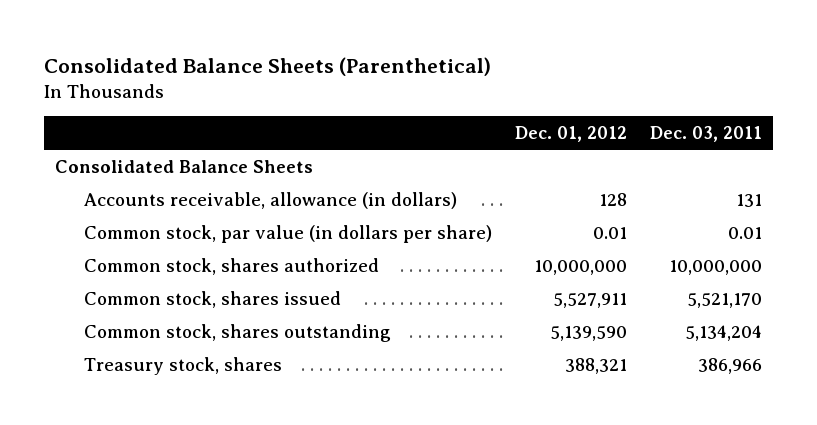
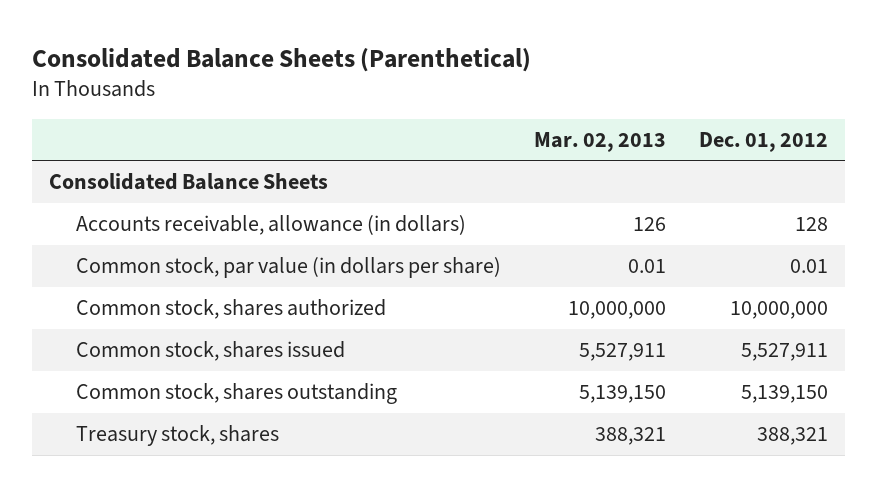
[649,125,762,142] Dec. 03, 2011 -> none
none -> [534,131,667,152] Mar. 02, 2013
[549,325,627,341] 5,139,590 -> [741,385,829,404] 5,139,150

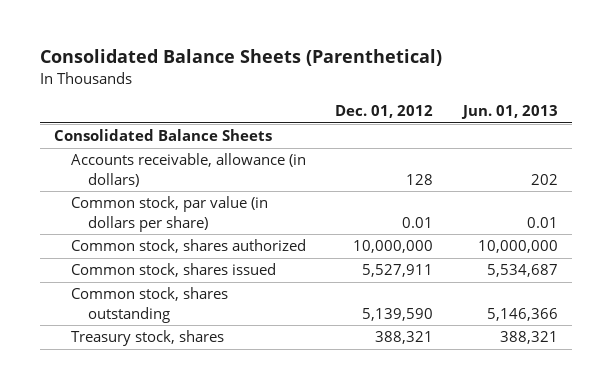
[534,131,667,152] Mar. 02, 2013 -> none
none -> [460,105,558,120] Jun. 01, 2013
[741,385,829,404] 5,139,150 -> [362,307,434,321] 5,139,590

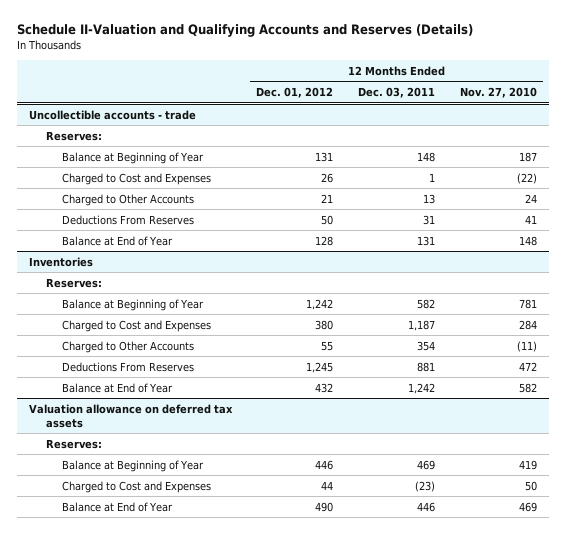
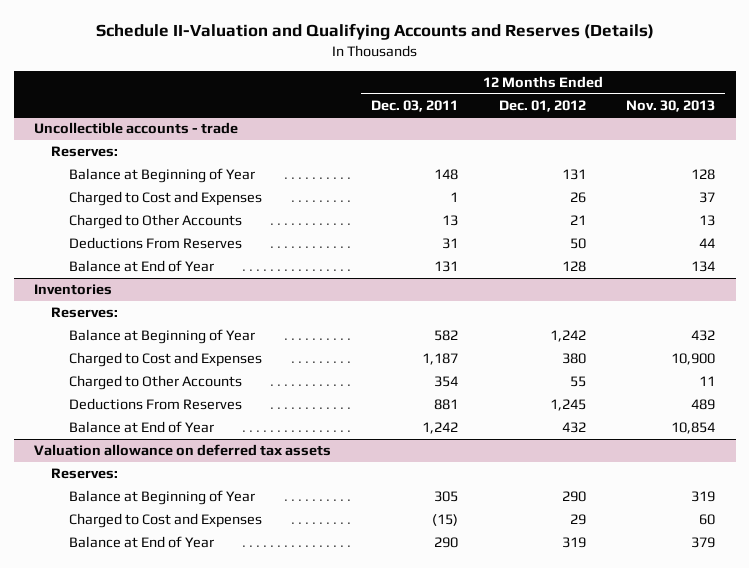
[459,87,537,99] Nov. 27, 2010 -> none
none -> [626,99,716,112] Nov. 30, 2013
[315,459,334,470] 446 -> [561,491,586,503] 290
[417,459,436,470] 469 -> [434,491,459,503] 305
[321,480,334,490] 44 -> [569,514,586,526] 29
[415,480,436,492] (23) -> [432,514,459,527] (15)
[315,501,334,512] 490 -> [561,537,586,549] 319
[417,501,436,512] 446 -> [434,537,459,549] 290

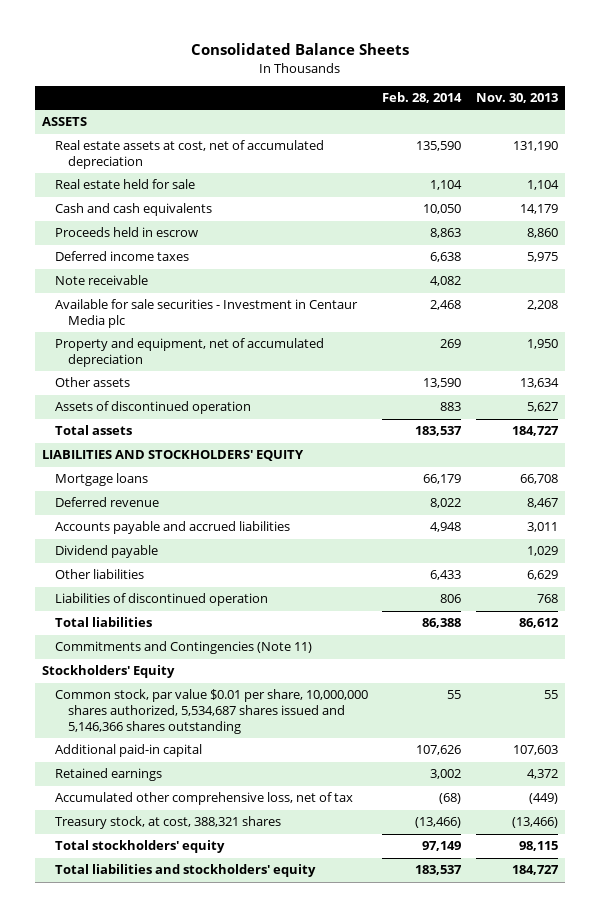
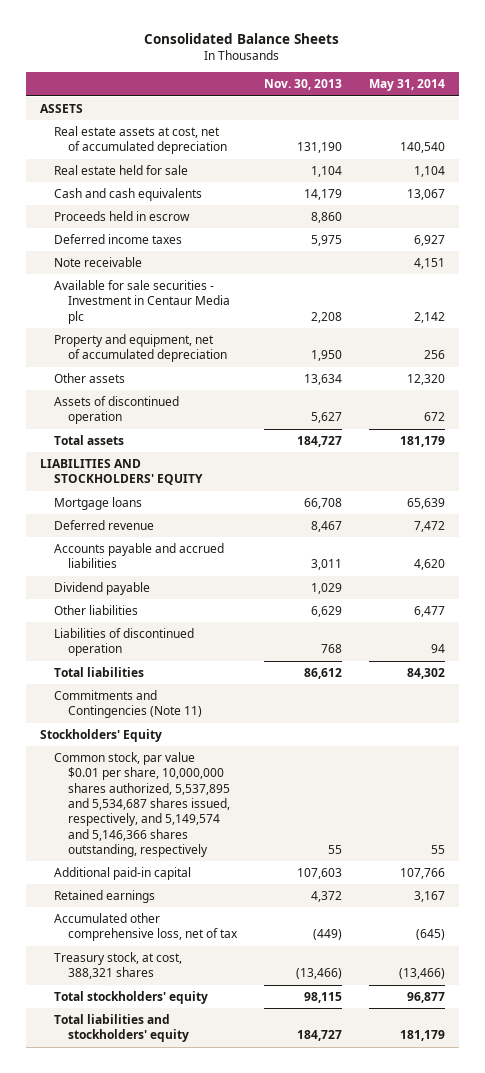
[382,92,463,104] Feb. 28, 2014 -> none
none -> [369,79,446,92] May 31, 2014
[54,689,368,735] Common stock, par value $0.01 per share, 10,000,000 shares authorized, 5,534,687 shares issued and 5,146,366 shares outstanding -> [53,752,230,857] Common stock, par value $0.01 per share, 10,000,000 shares authorized, 5,537,895 and 5,534,687 shares issued, respectively, and 5,149,574 and 5,146,366 shares outstanding, respectively

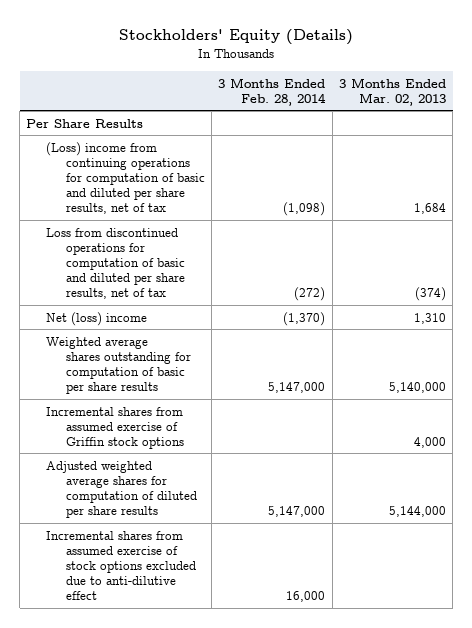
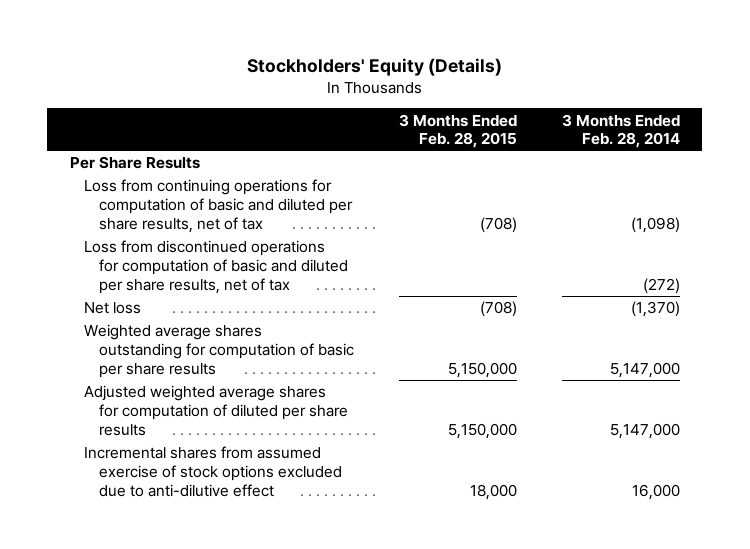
[338,77,446,106] 3 Months Ended Mar. 02, 2013 -> none
none -> [398,113,517,149] 3 Months Ended Feb. 28, 2015
[46,141,205,215] (Loss) income from continuing operations for computation of basic and diluted per share results, net of tax -> [84,179,353,233] Loss from continuing operations for computation of basic and diluted per share results, net of tax
[46,311,148,326] Net (loss) income -> [84,302,142,315] Net loss
[46,406,184,449] Incremental shares from assumed exercise of Griffin stock options -> none

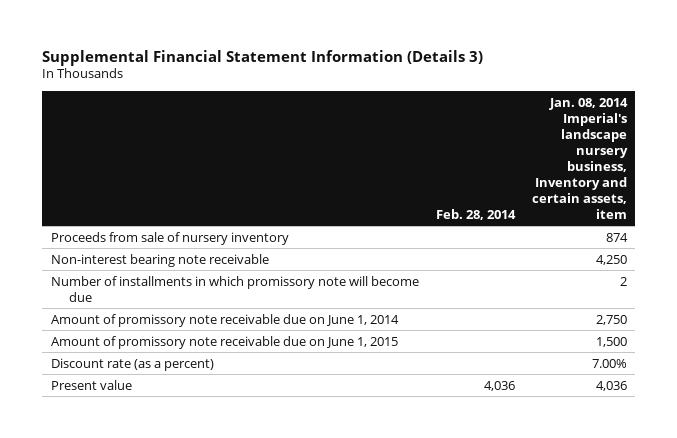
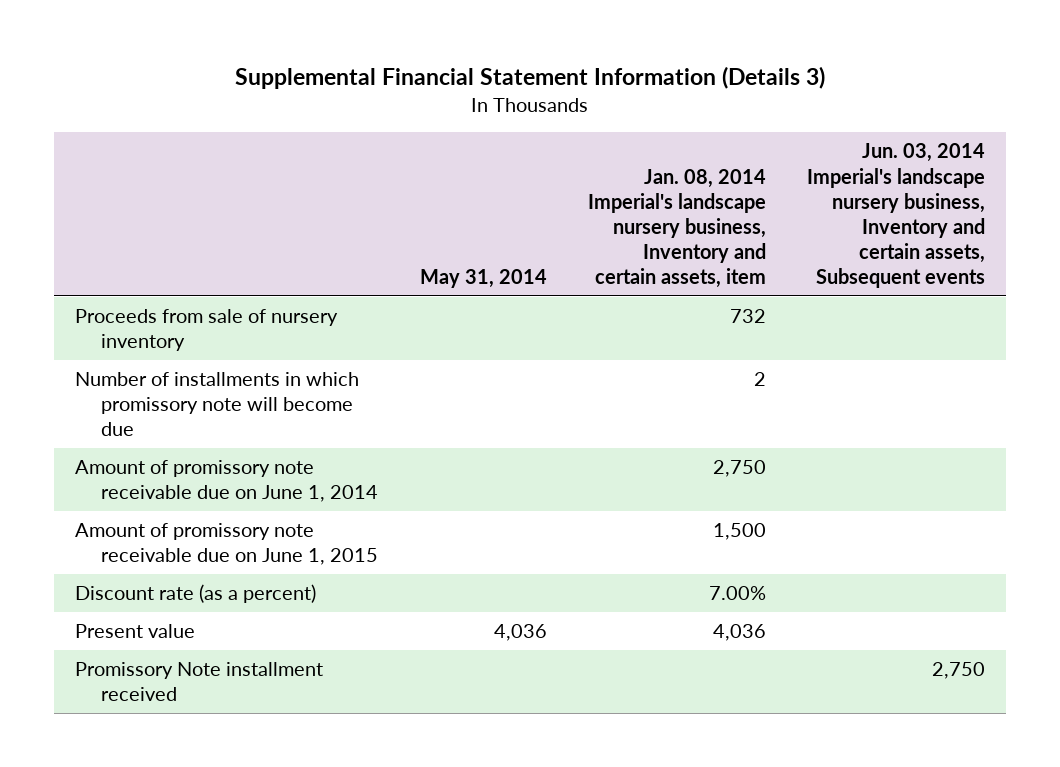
[435,208,516,220] Feb. 28, 2014 -> none
none -> [419,269,547,289] May 31, 2014
none -> [807,143,986,289] Jun. 03, 2014 Imperial's landscape nursery business, Inventory and certain assets, Subsequent events
[50,253,269,267] Non-interest bearing note receivable -> none
[605,232,628,242] 874 -> [730,309,767,324] 732
none -> [75,662,324,702] Promissory Note installment received

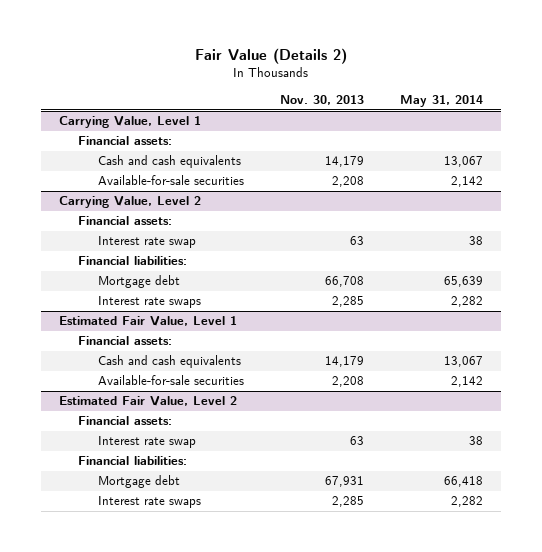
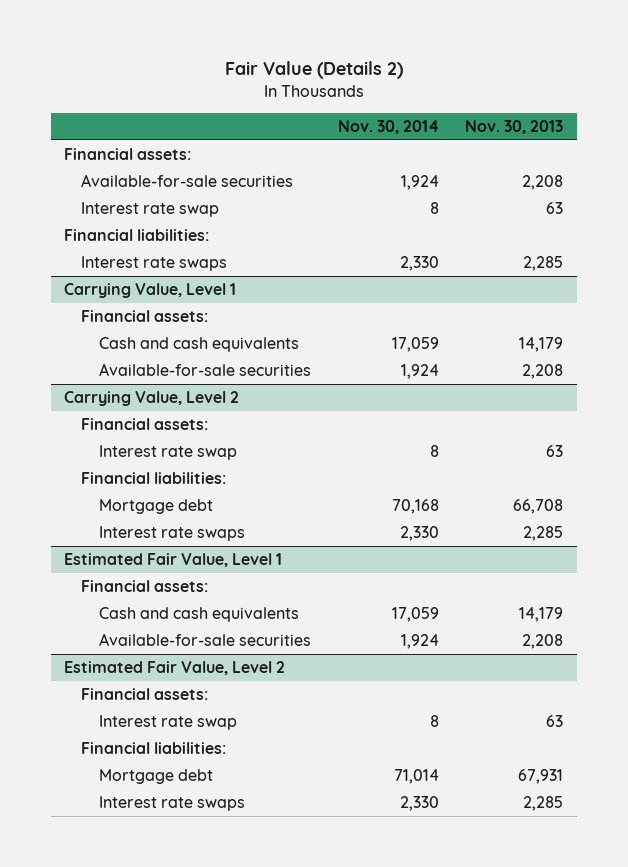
[400,95,484,108] May 31, 2014 -> none
none -> [337,119,439,134] Nov. 30, 2014
none -> [64,148,192,161] Financial assets:
none -> [81,174,294,188] Available-for-sale securities
none -> [81,202,220,218] Interest rate swap
none -> [64,229,210,242] Financial liabilities:
none -> [81,256,228,272] Interest rate swaps

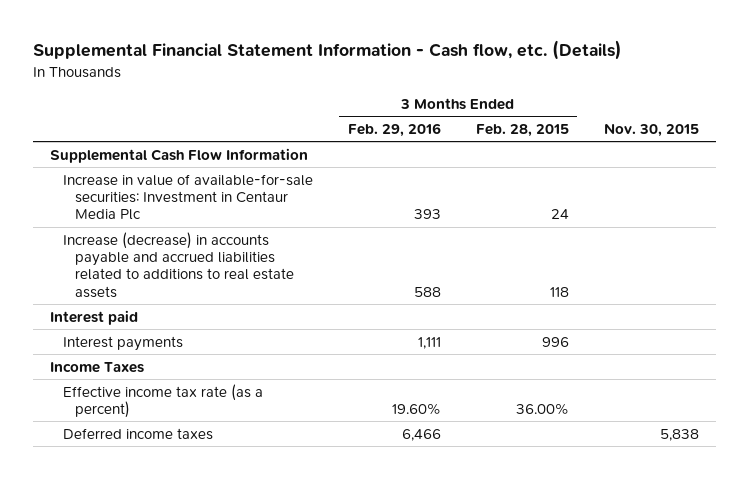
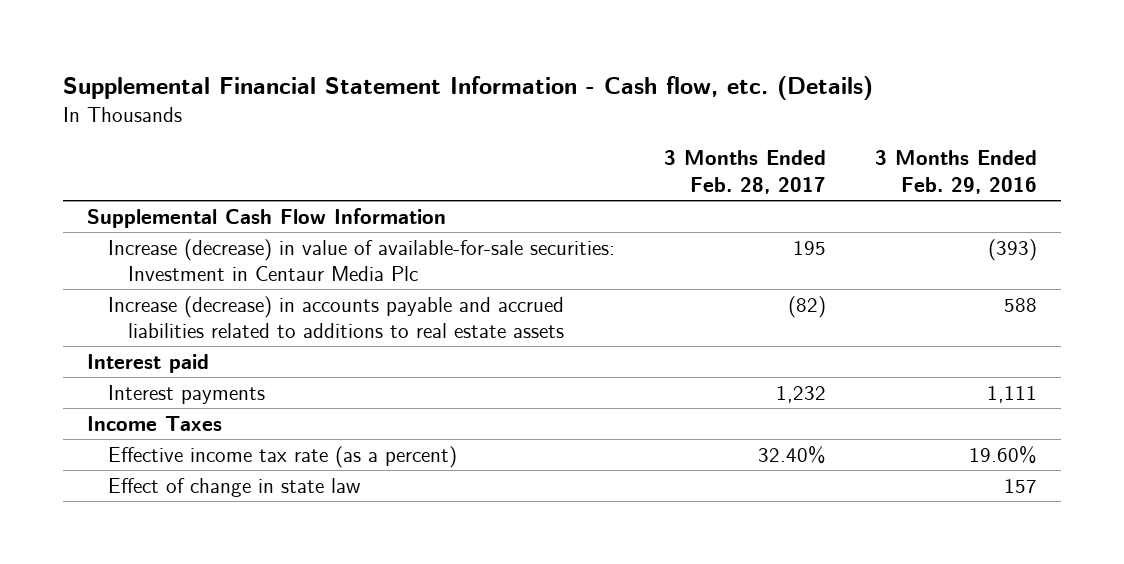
[475,124,569,138] Feb. 28, 2015 -> none
[603,124,699,138] Nov. 30, 2015 -> none
none -> [663,150,826,194] 3 Months Ended Feb. 28, 2017
[62,173,313,221] Increase in value of available-for-sale securities: Investment in Centaur Media Plc -> [107,238,615,281] Increase (decrease) in value of available-for-sale securities: Investment in Centaur Media Plc
[413,209,441,220] 393 -> [987,238,1037,261] (393)
[62,427,213,440] Deferred income taxes -> none
none -> [107,477,361,497] Effect of change in state law

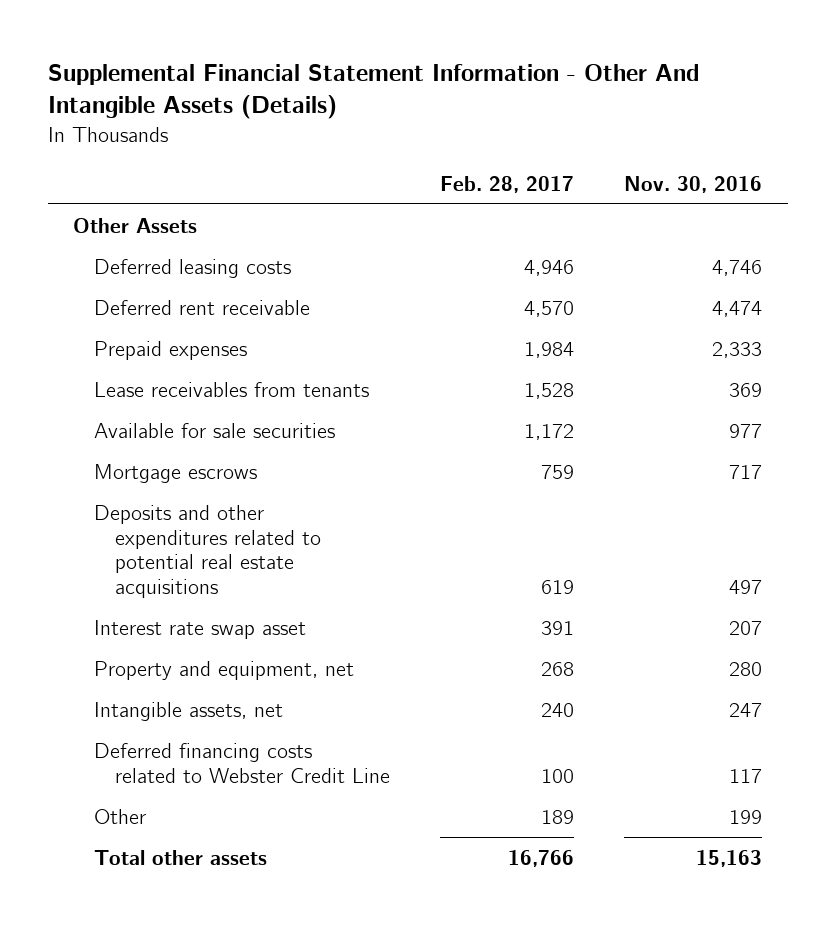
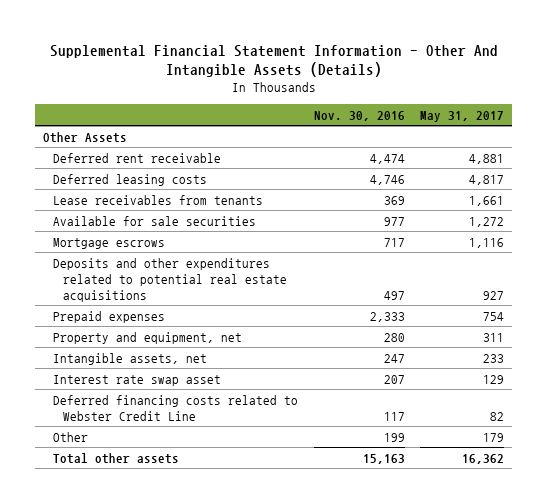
[440,175,575,193] Feb. 28, 2017 -> none
none -> [420,110,505,122] May 31, 2017
[93,258,291,278] Deferred leasing costs -> [53,173,208,186] Deferred leasing costs
[93,340,247,360] Prepaid expenses -> [53,310,166,323] Prepaid expenses
[93,619,306,639] Interest rate swap asset -> [53,374,222,386] Interest rate swap asset

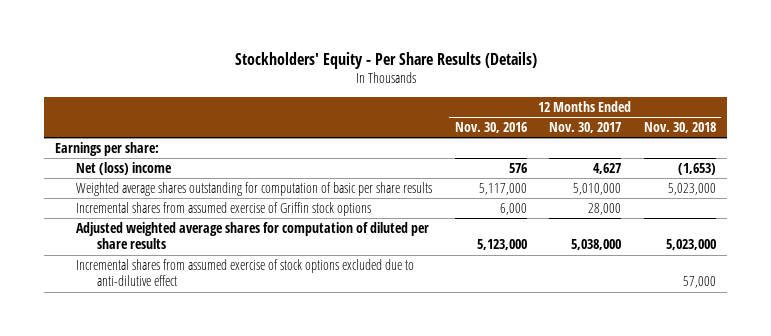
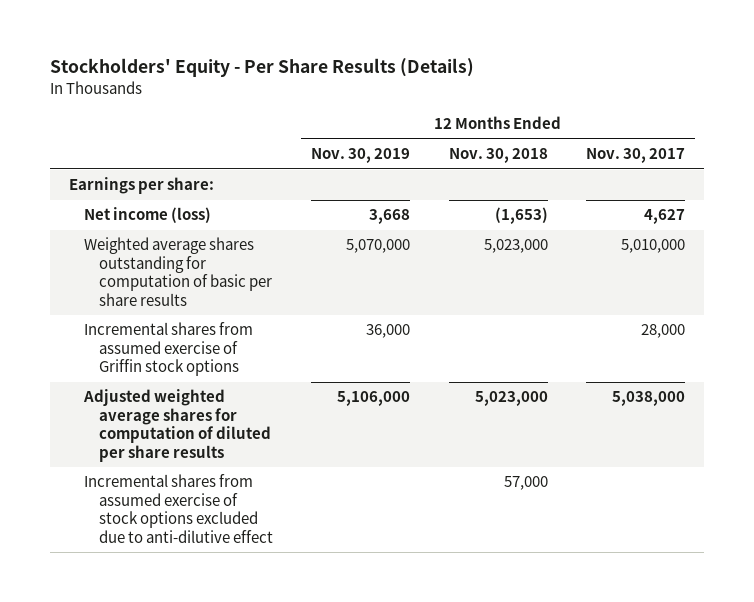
[454,122,527,134] Nov. 30, 2016 -> none
none -> [311,148,411,164] Nov. 30, 2019
[76,161,173,175] Net (loss) income -> [83,207,211,224] Net income (loss)

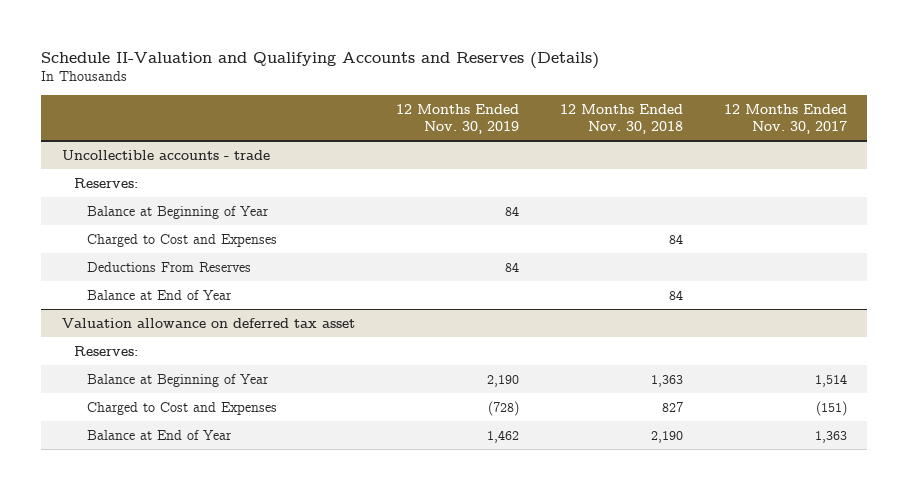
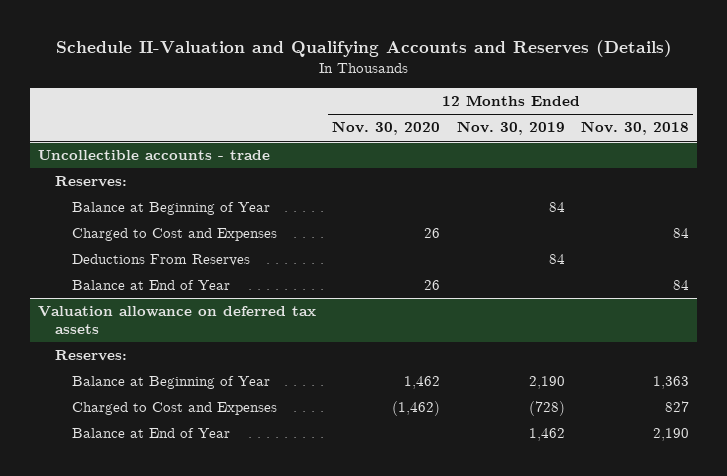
[723,104,847,135] 12 Months Ended Nov. 30, 2017 -> none
none -> [332,121,441,136] Nov. 30, 2020
[61,317,355,328] Valuation allowance on deferred tax asset -> [38,306,317,334] Valuation allowance on deferred tax assets

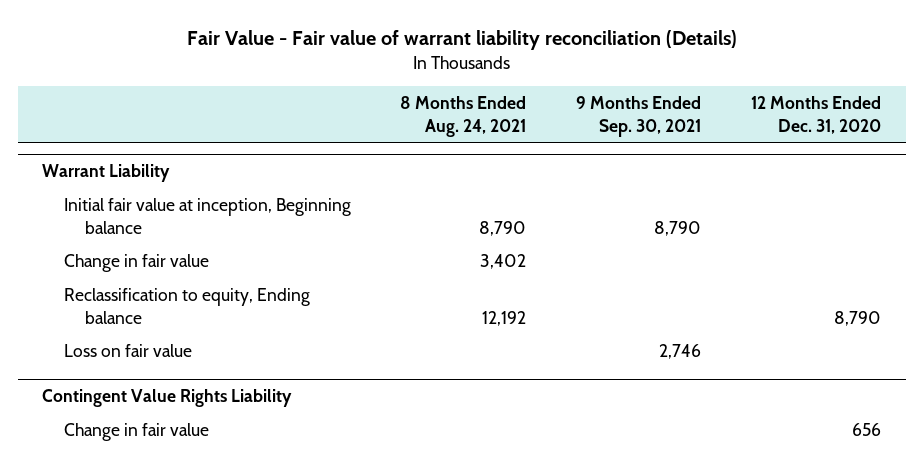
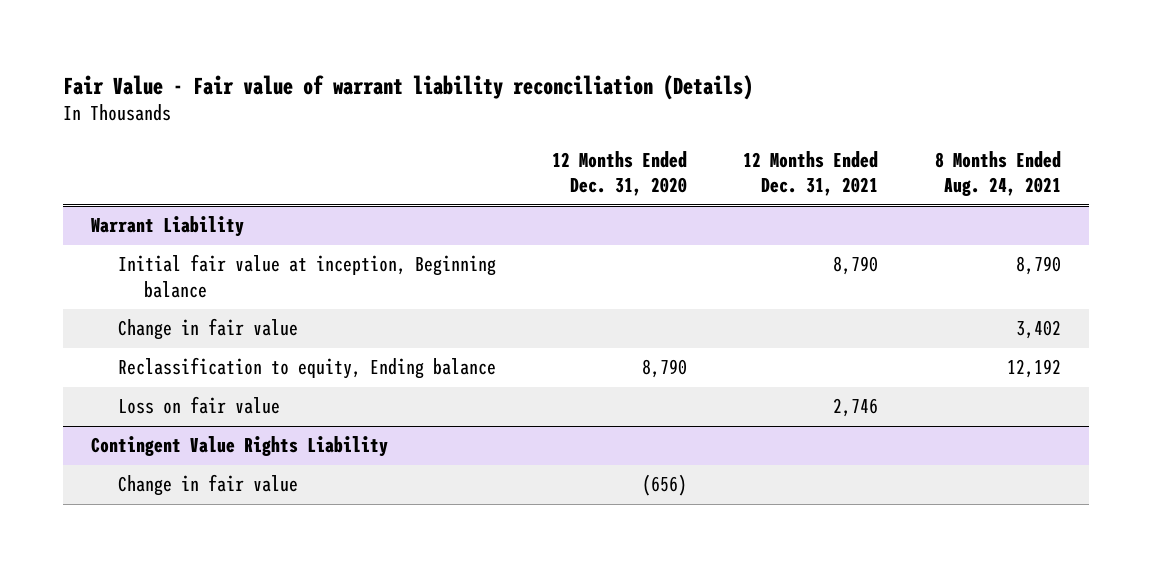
[576,96,702,137] 9 Months Ended Sep. 30, 2021 -> none
none -> [743,150,879,197] 12 Months Ended Dec. 31, 2021
[852,423,882,437] 656 -> [642,474,688,497] (656)

